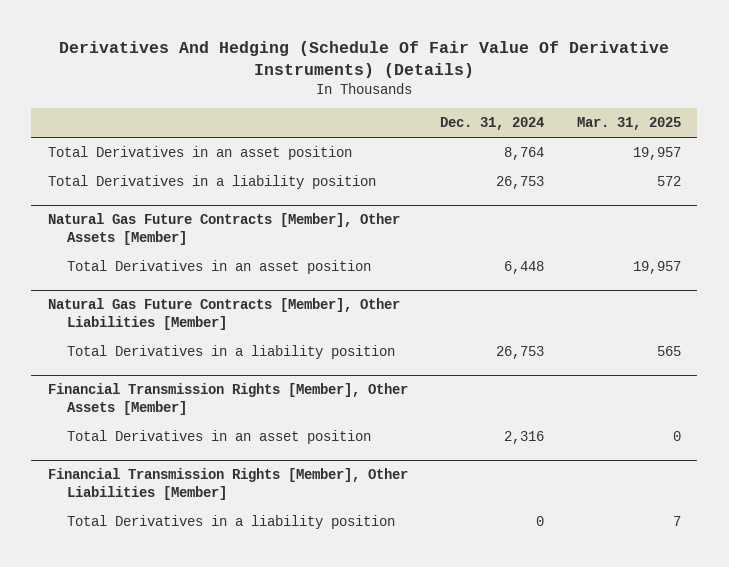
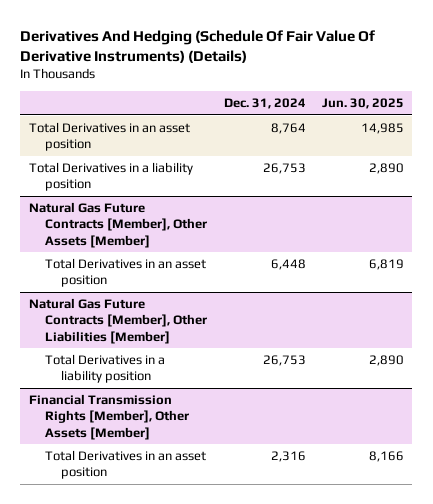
[577,117,682,131] Mar. 31, 2025 -> none
none -> [322,98,405,110] Jun. 30, 2025
[47,468,408,501] Financial Transmission Rights [Member], Other Liabilities [Member] -> none
[67,515,396,530] Total Derivatives in a liability position -> none

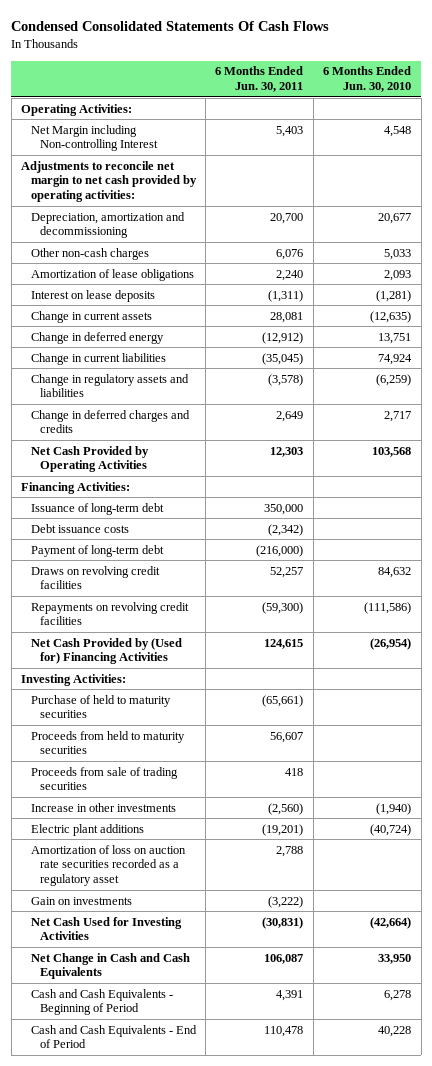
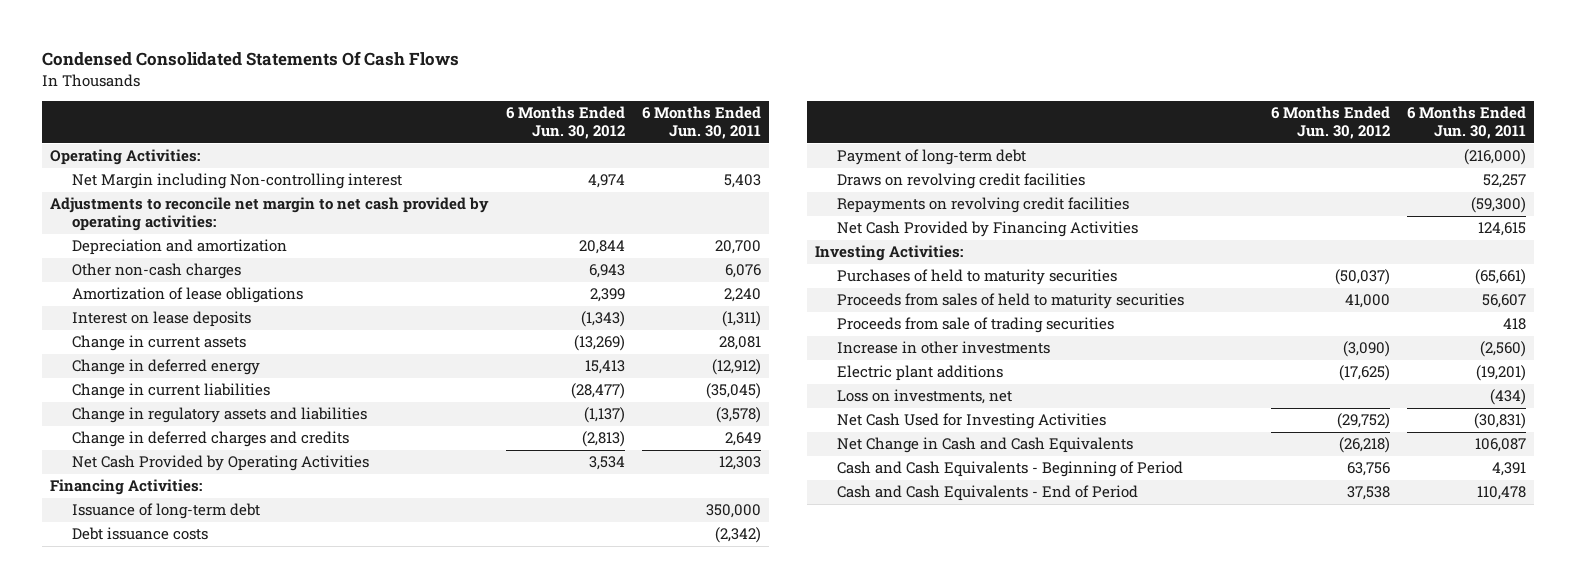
[323,66,412,93] 6 Months Ended Jun. 30, 2010 -> none
none -> [506,105,626,140] 6 Months Ended Jun. 30, 2012
[30,124,159,152] Net Margin including Non-controlling Interest -> [71,173,402,190] Net Margin including Non-controlling interest
[30,211,185,239] Depreciation, amortization and decommissioning -> [71,239,287,256] Depreciation and amortization
[30,637,182,665] Net Cash Provided by (Used for) Financing Activities -> [836,221,1138,238] Net Cash Provided by Financing Activities
[30,694,171,719] Purchase of held to maturity securities -> [836,269,1117,286] Purchases of held to maturity securities
[30,730,185,755] Proceeds from held to maturity securities -> [836,293,1184,310] Proceeds from sales of held to maturity securities
[30,844,186,887] Amortization of loss on auction rate securities recorded as a regulatory asset -> none
[30,896,132,905] Gain on investments -> [836,389,1012,405] Loss on investments, net
[268,895,304,908] (3,222) -> [1489,389,1526,406] (434)

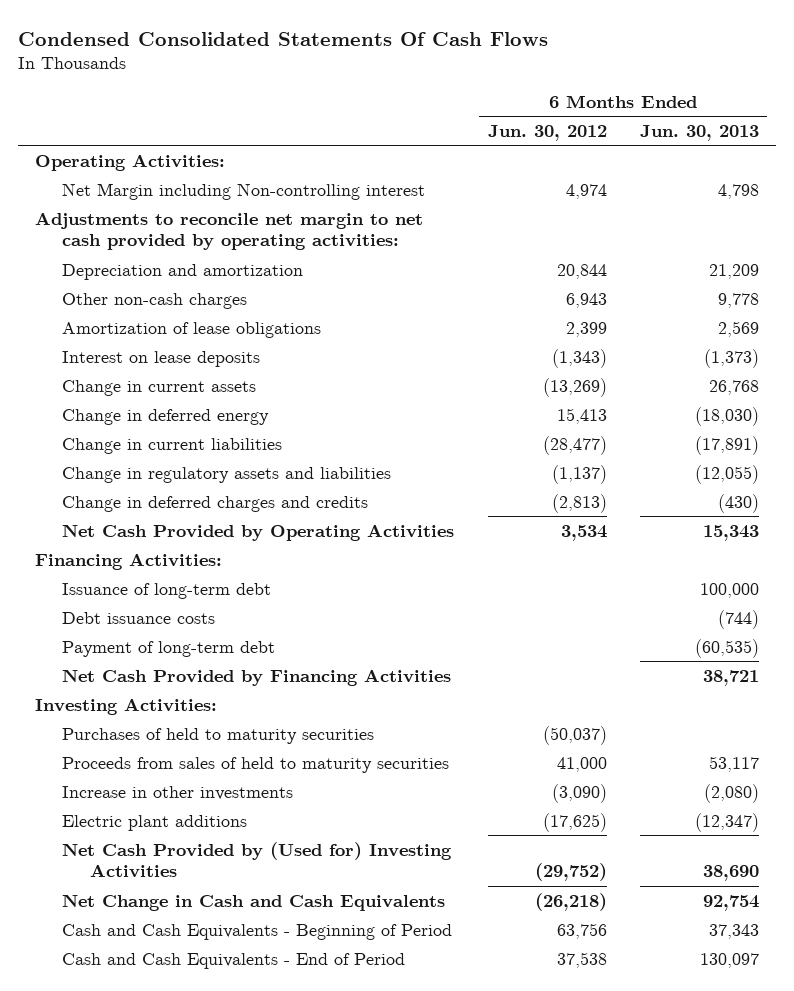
[641,105,761,140] 6 Months Ended Jun. 30, 2011 -> none
none -> [639,124,759,141] Jun. 30, 2013
[836,173,1085,190] Draws on revolving credit facilities -> none
[836,197,1129,214] Repayments on revolving credit facilities -> none
[836,317,1114,334] Proceeds from sale of trading securities -> none
[836,389,1012,405] Loss on investments, net -> none
[836,413,1106,430] Net Cash Used for Investing Activities -> [62,841,453,879] Net Cash Provided by (Used for) Investing Activities

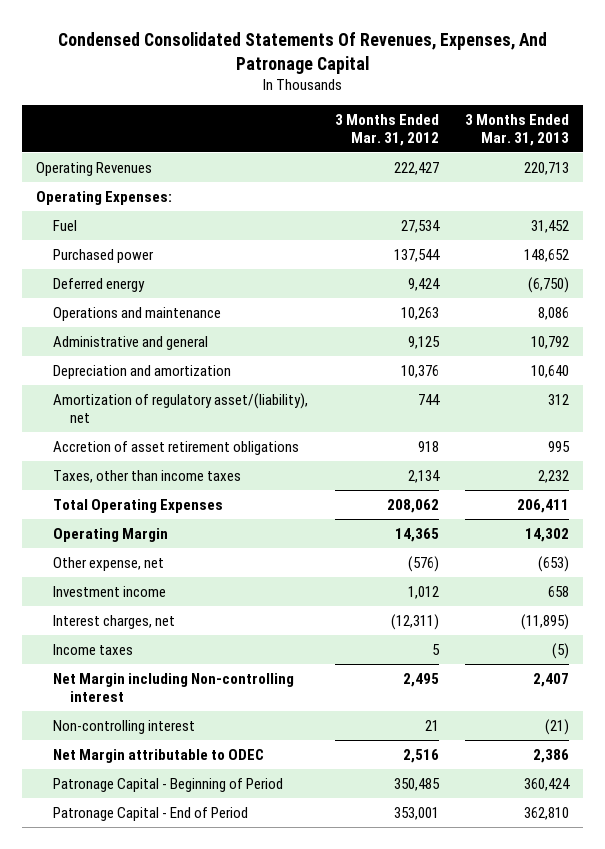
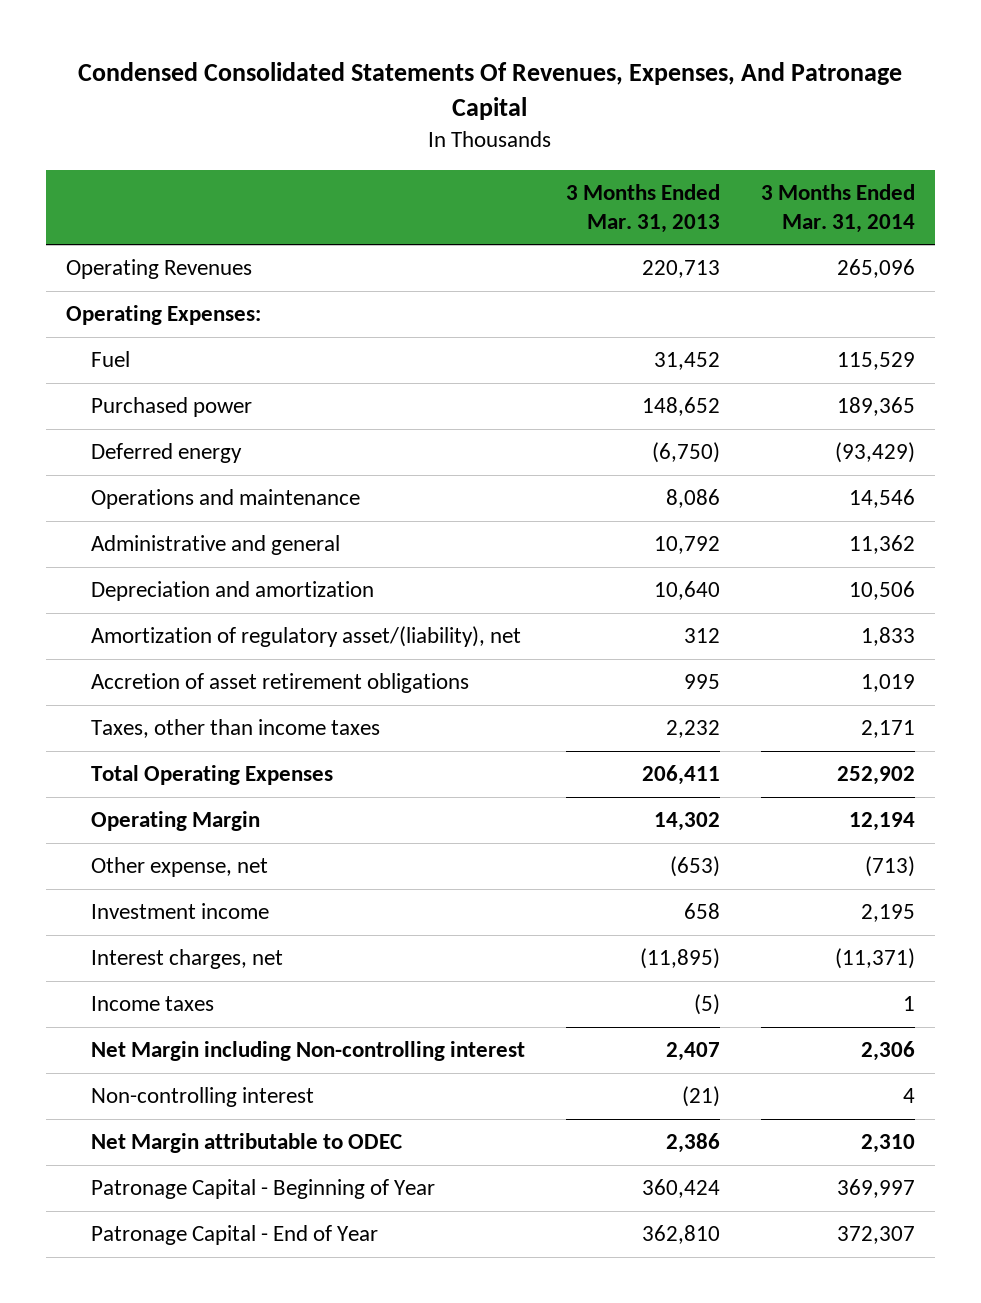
[334,114,439,146] 3 Months Ended Mar. 31, 2012 -> none
none -> [761,184,916,233] 3 Months Ended Mar. 31, 2014
[52,777,283,792] Patronage Capital - Beginning of Period -> [91,1179,436,1200] Patronage Capital - Beginning of Year
[52,806,248,821] Patronage Capital - End of Period -> [91,1225,379,1246] Patronage Capital - End of Year

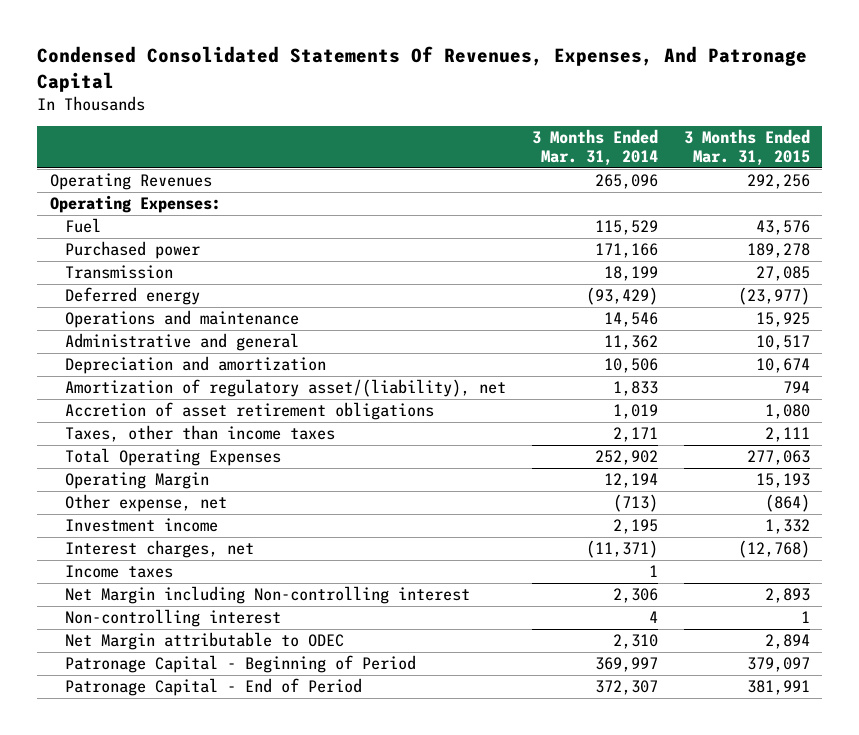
[566,184,721,233] 3 Months Ended Mar. 31, 2013 -> none
none -> [683,129,810,166] 3 Months Ended Mar. 31, 2015
[837,397,916,417] 189,365 -> [594,243,658,259] 171,166
none -> [65,265,174,280] Transmission
[91,1179,436,1200] Patronage Capital - Beginning of Year -> [65,655,417,674] Patronage Capital - Beginning of Period
[91,1225,379,1246] Patronage Capital - End of Year -> [65,678,363,697] Patronage Capital - End of Period

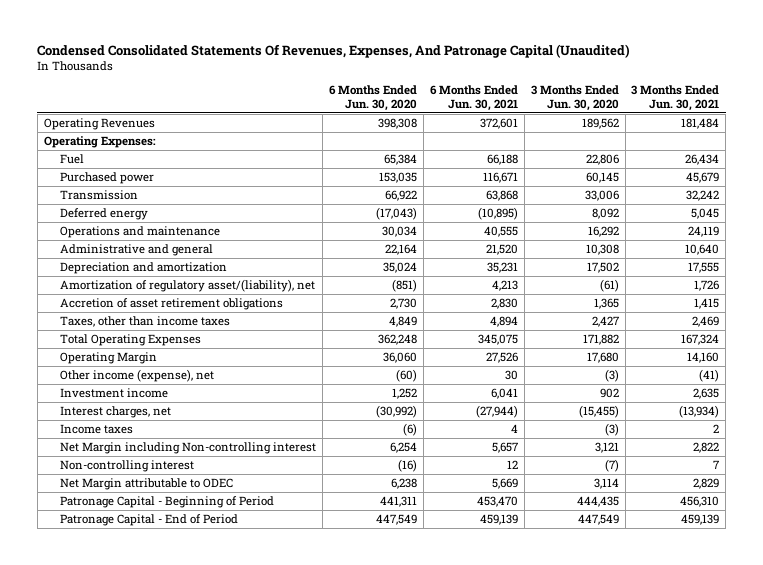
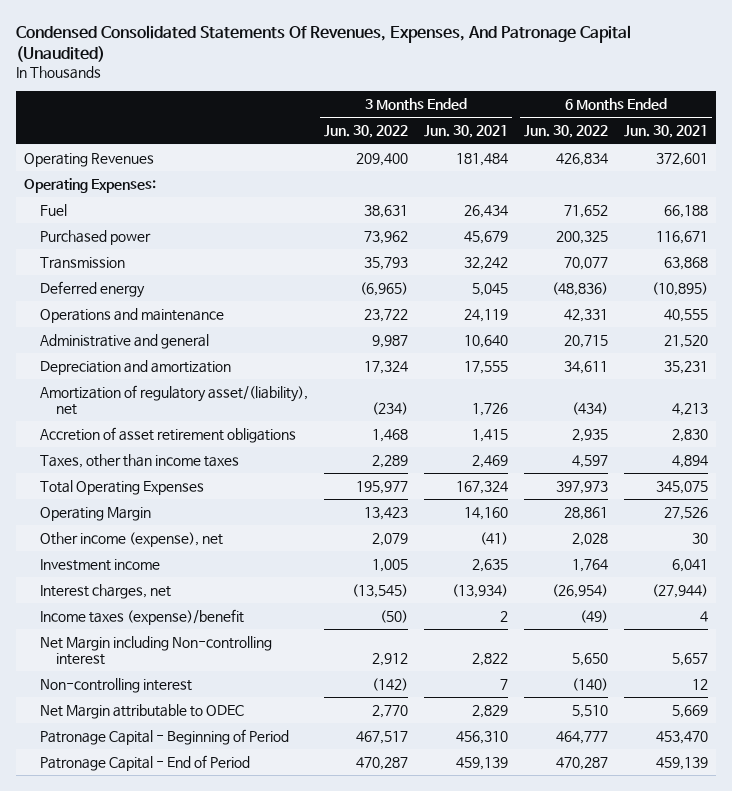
[329,85,418,111] 6 Months Ended Jun. 30, 2020 -> none
[530,85,619,111] 3 Months Ended Jun. 30, 2020 -> none
none -> [324,125,409,139] Jun. 30, 2022
none -> [523,125,608,139] Jun. 30, 2022
[60,424,134,435] Income taxes -> [40,609,245,626] Income taxes (expense)/benefit

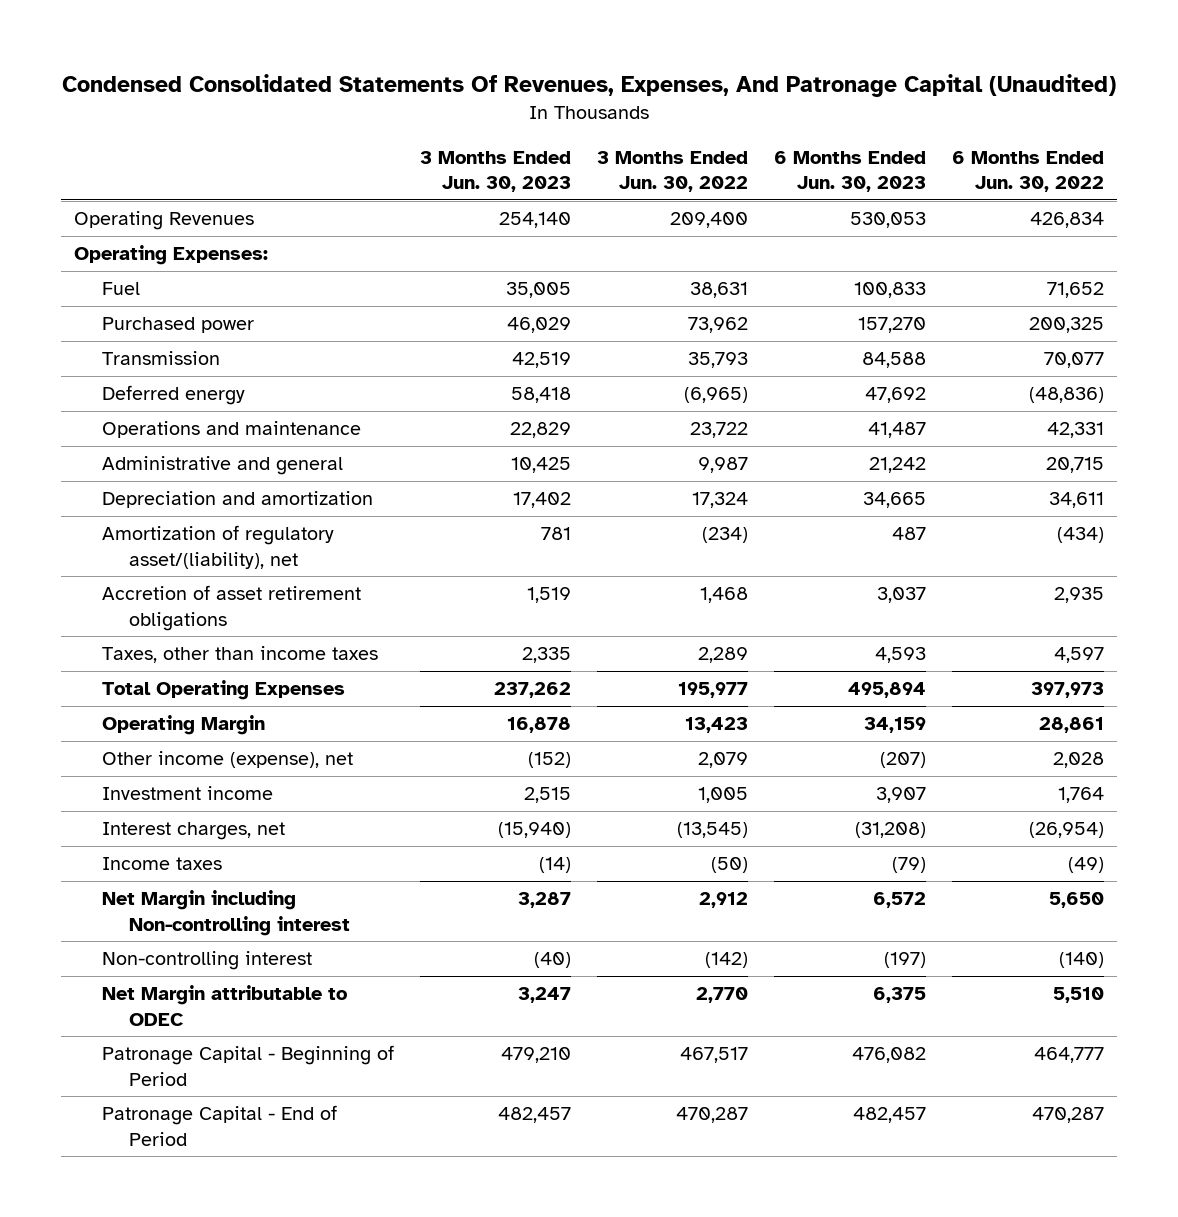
[423,125,508,139] Jun. 30, 2021 -> none
[623,125,708,139] Jun. 30, 2021 -> none
none -> [419,150,571,193] 3 Months Ended Jun. 30, 2023
none -> [774,150,927,193] 6 Months Ended Jun. 30, 2023
[40,609,245,626] Income taxes (expense)/benefit -> [101,857,222,871] Income taxes

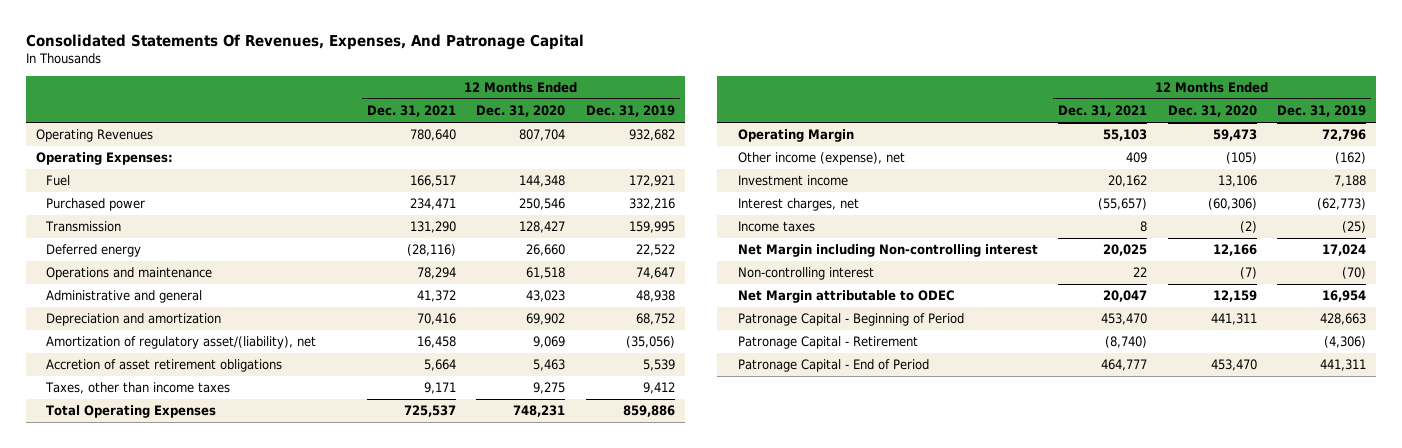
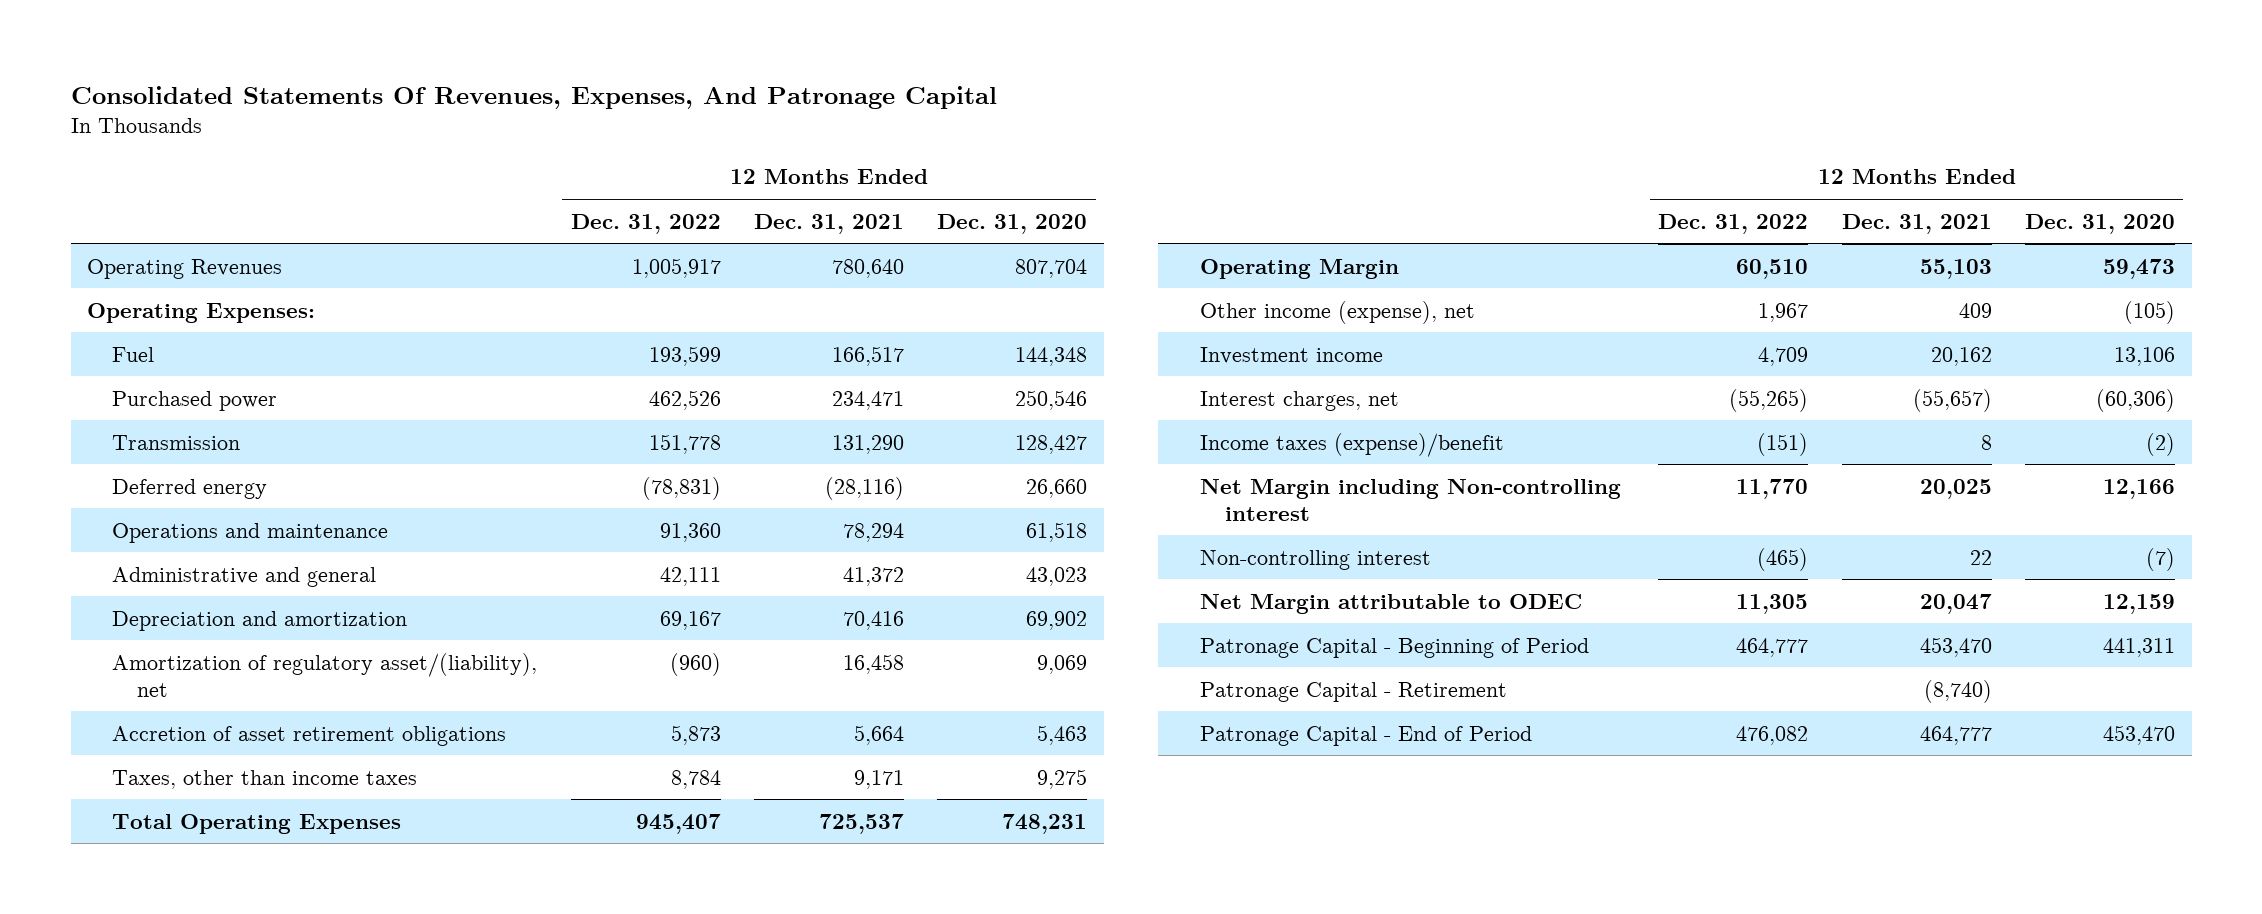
[585,105,675,118] Dec. 31, 2019 -> none
none -> [570,213,721,234] Dec. 31, 2022
[737,221,815,233] Income taxes -> [1199,432,1504,457] Income taxes (expense)/benefit

